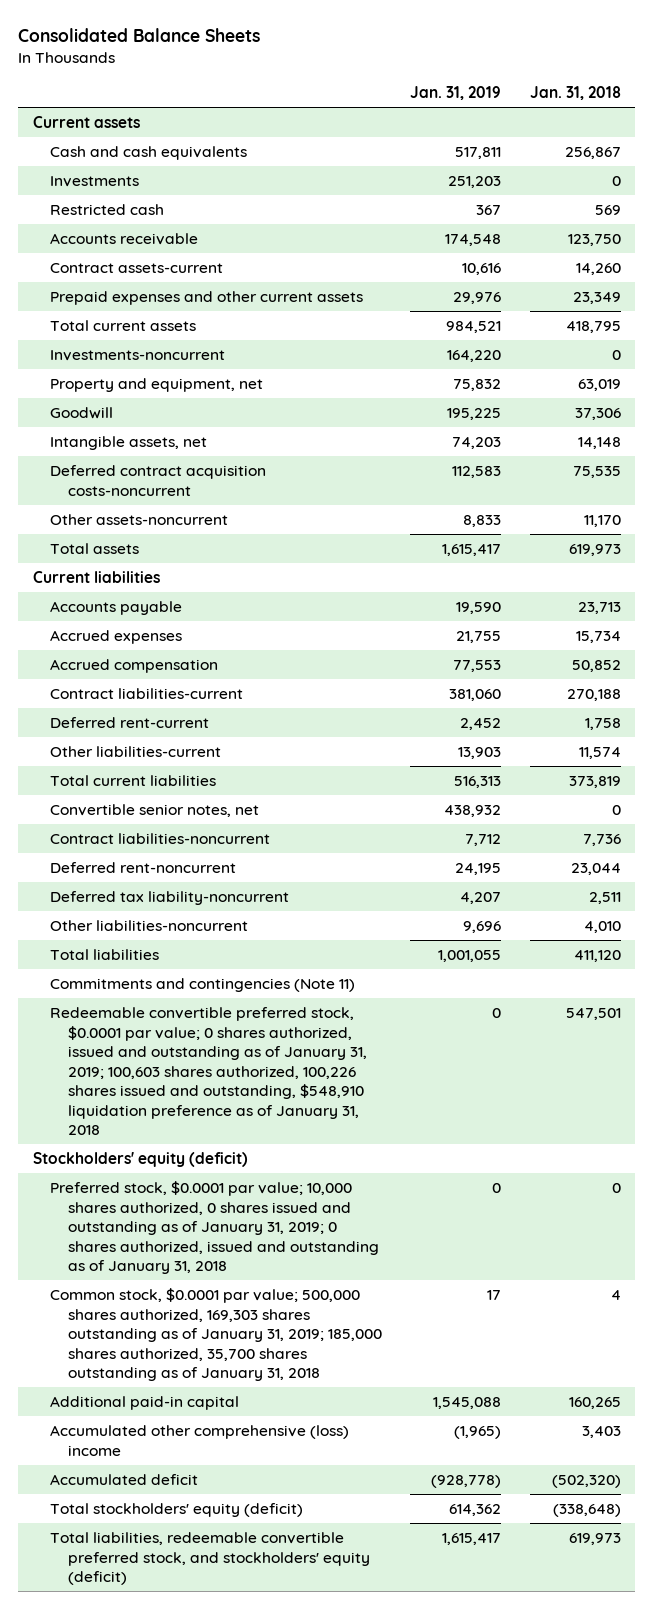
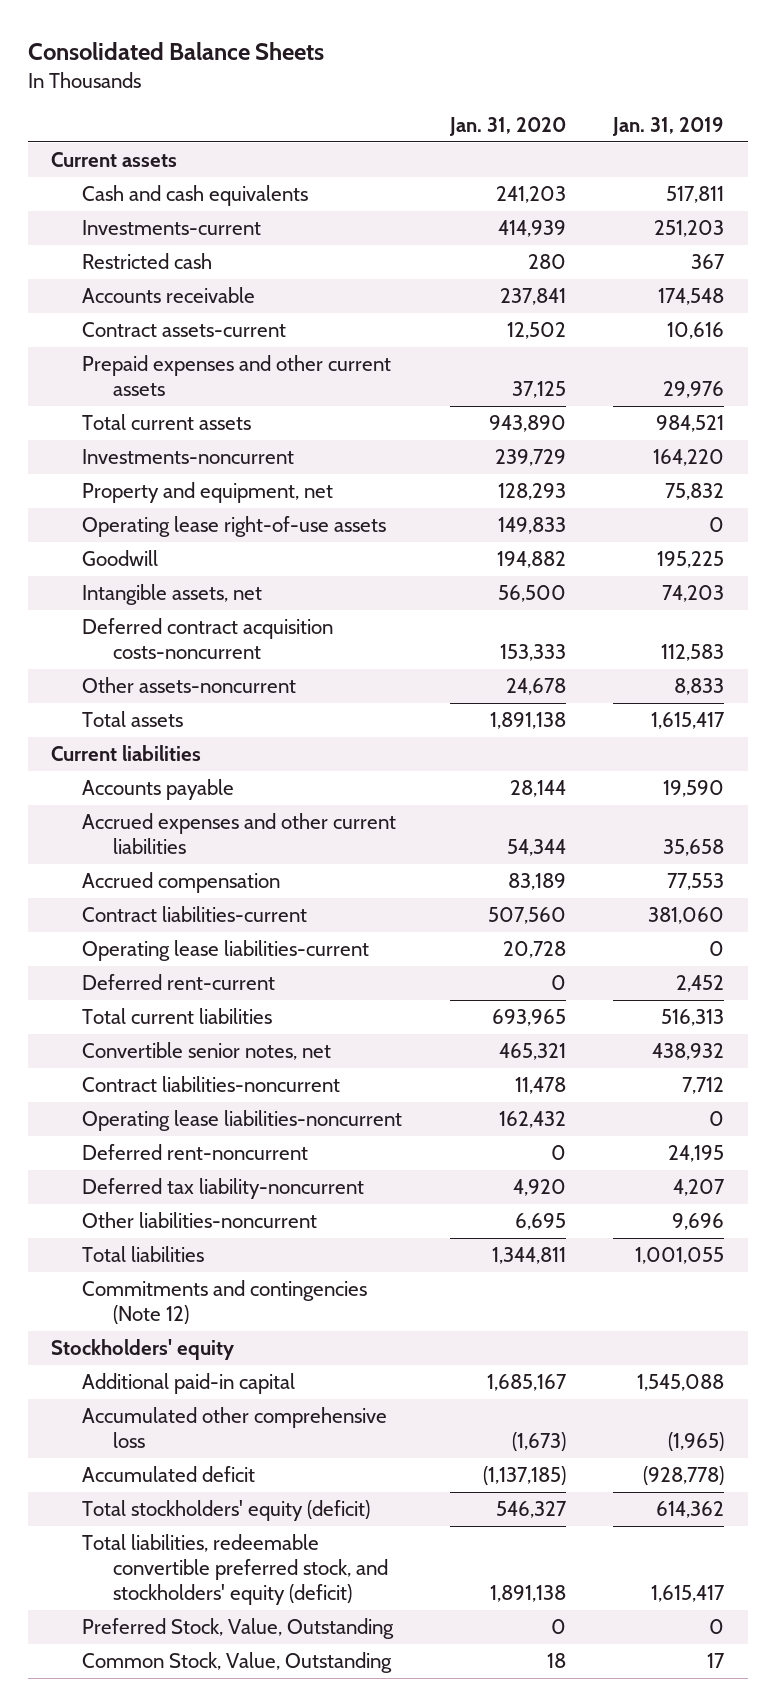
[529,86,621,101] Jan. 31, 2018 -> none
none -> [448,117,566,137] Jan. 31, 2020
[50,176,140,188] Investments -> [82,220,262,236] Investments-current
none -> [82,516,387,538] Operating lease right-of-use assets
[50,630,183,645] Accrued expenses -> none
none -> [82,813,397,855] Accrued expenses and other current liabilities
none -> [82,940,370,962] Operating lease liabilities-current
[50,746,222,758] Other liabilities-current -> none
none -> [82,1110,403,1132] Operating lease liabilities-noncurrent
[50,1007,367,1136] Redeemable convertible preferred stock, $0.0001 par value; 0 shares authorized, issued and outstanding as of January 31, 2019; 100,603 shares authorized, 100,226 shares issued and outstanding, $548,910 liquidation preference as of January 31, 2018 -> none
[50,1181,379,1275] Preferred stock, $0.0001 par value; 10,000 shares authorized, 0 shares issued and outstanding as of January 31, 2019; 0 shares authorized, issued and outstanding as of January 31, 2018 -> none
[50,1288,382,1382] Common stock, $0.0001 par value; 500,000 shares authorized, 169,303 shares outstanding as of January 31, 2019; 185,000 shares authorized, 35,700 shares outstanding as of January 31, 2018 -> none
[50,978,356,993] Commitments and contingencies (Note 11) -> [82,1280,368,1325] Commitments and contingencies (Note 12)
[32,1152,248,1168] Stockholders' equity (deficit) -> [51,1339,235,1361] Stockholders' equity
[50,1425,350,1456] Accumulated other comprehensive (loss) income -> [82,1407,388,1449] Accumulated other comprehensive loss
none -> [82,1618,395,1640] Preferred Stock, Value, Outstanding
none -> [82,1652,393,1674] Common Stock, Value, Outstanding

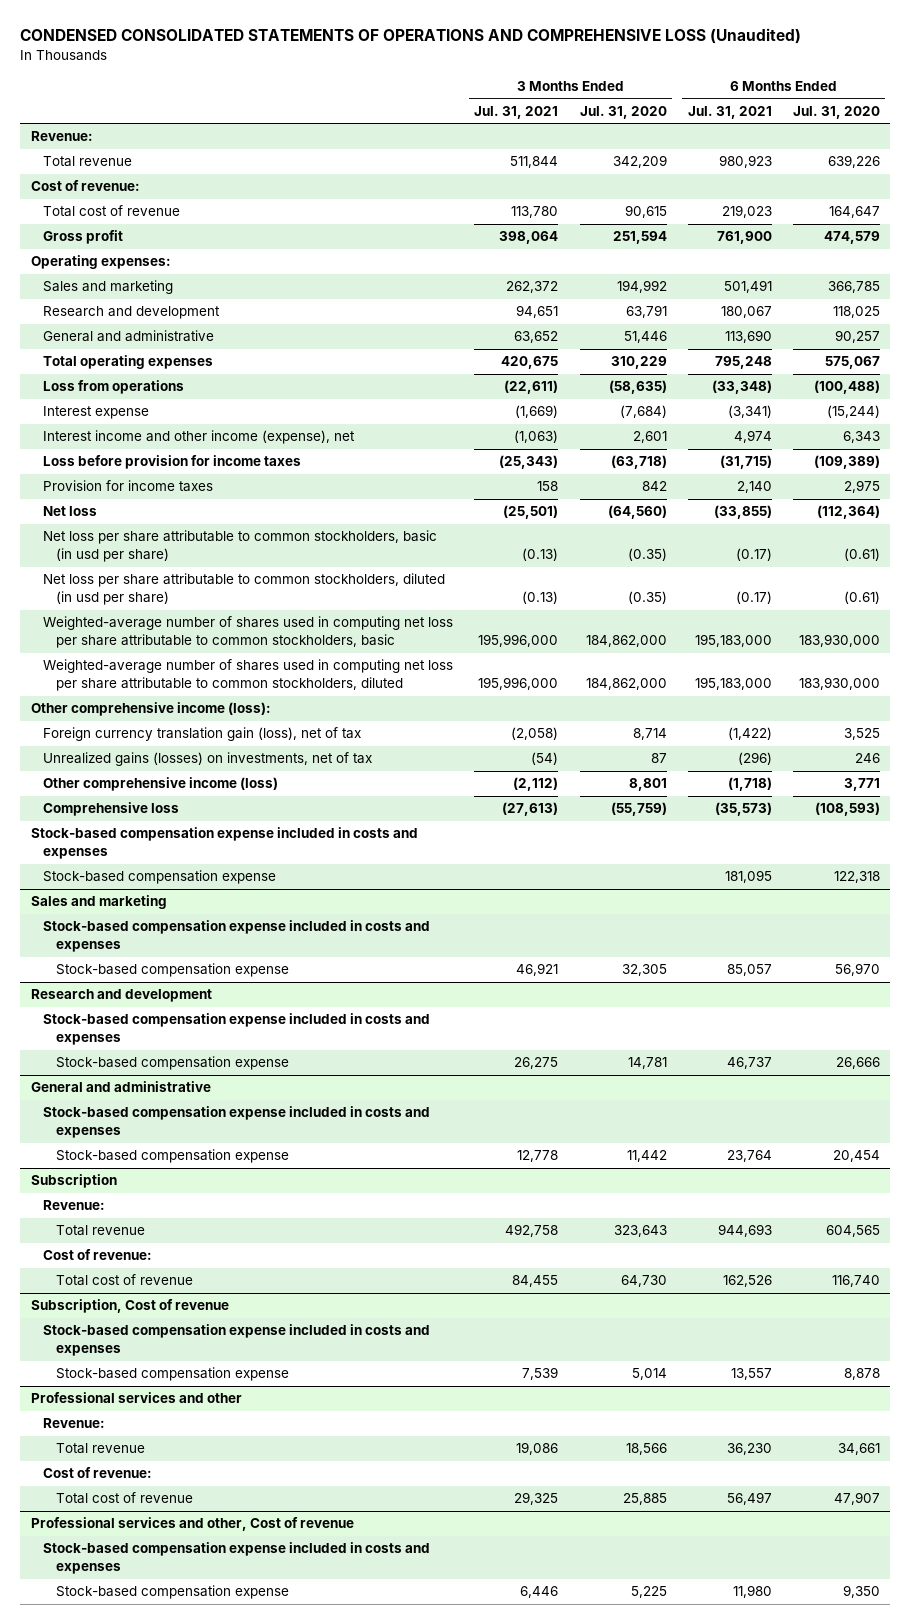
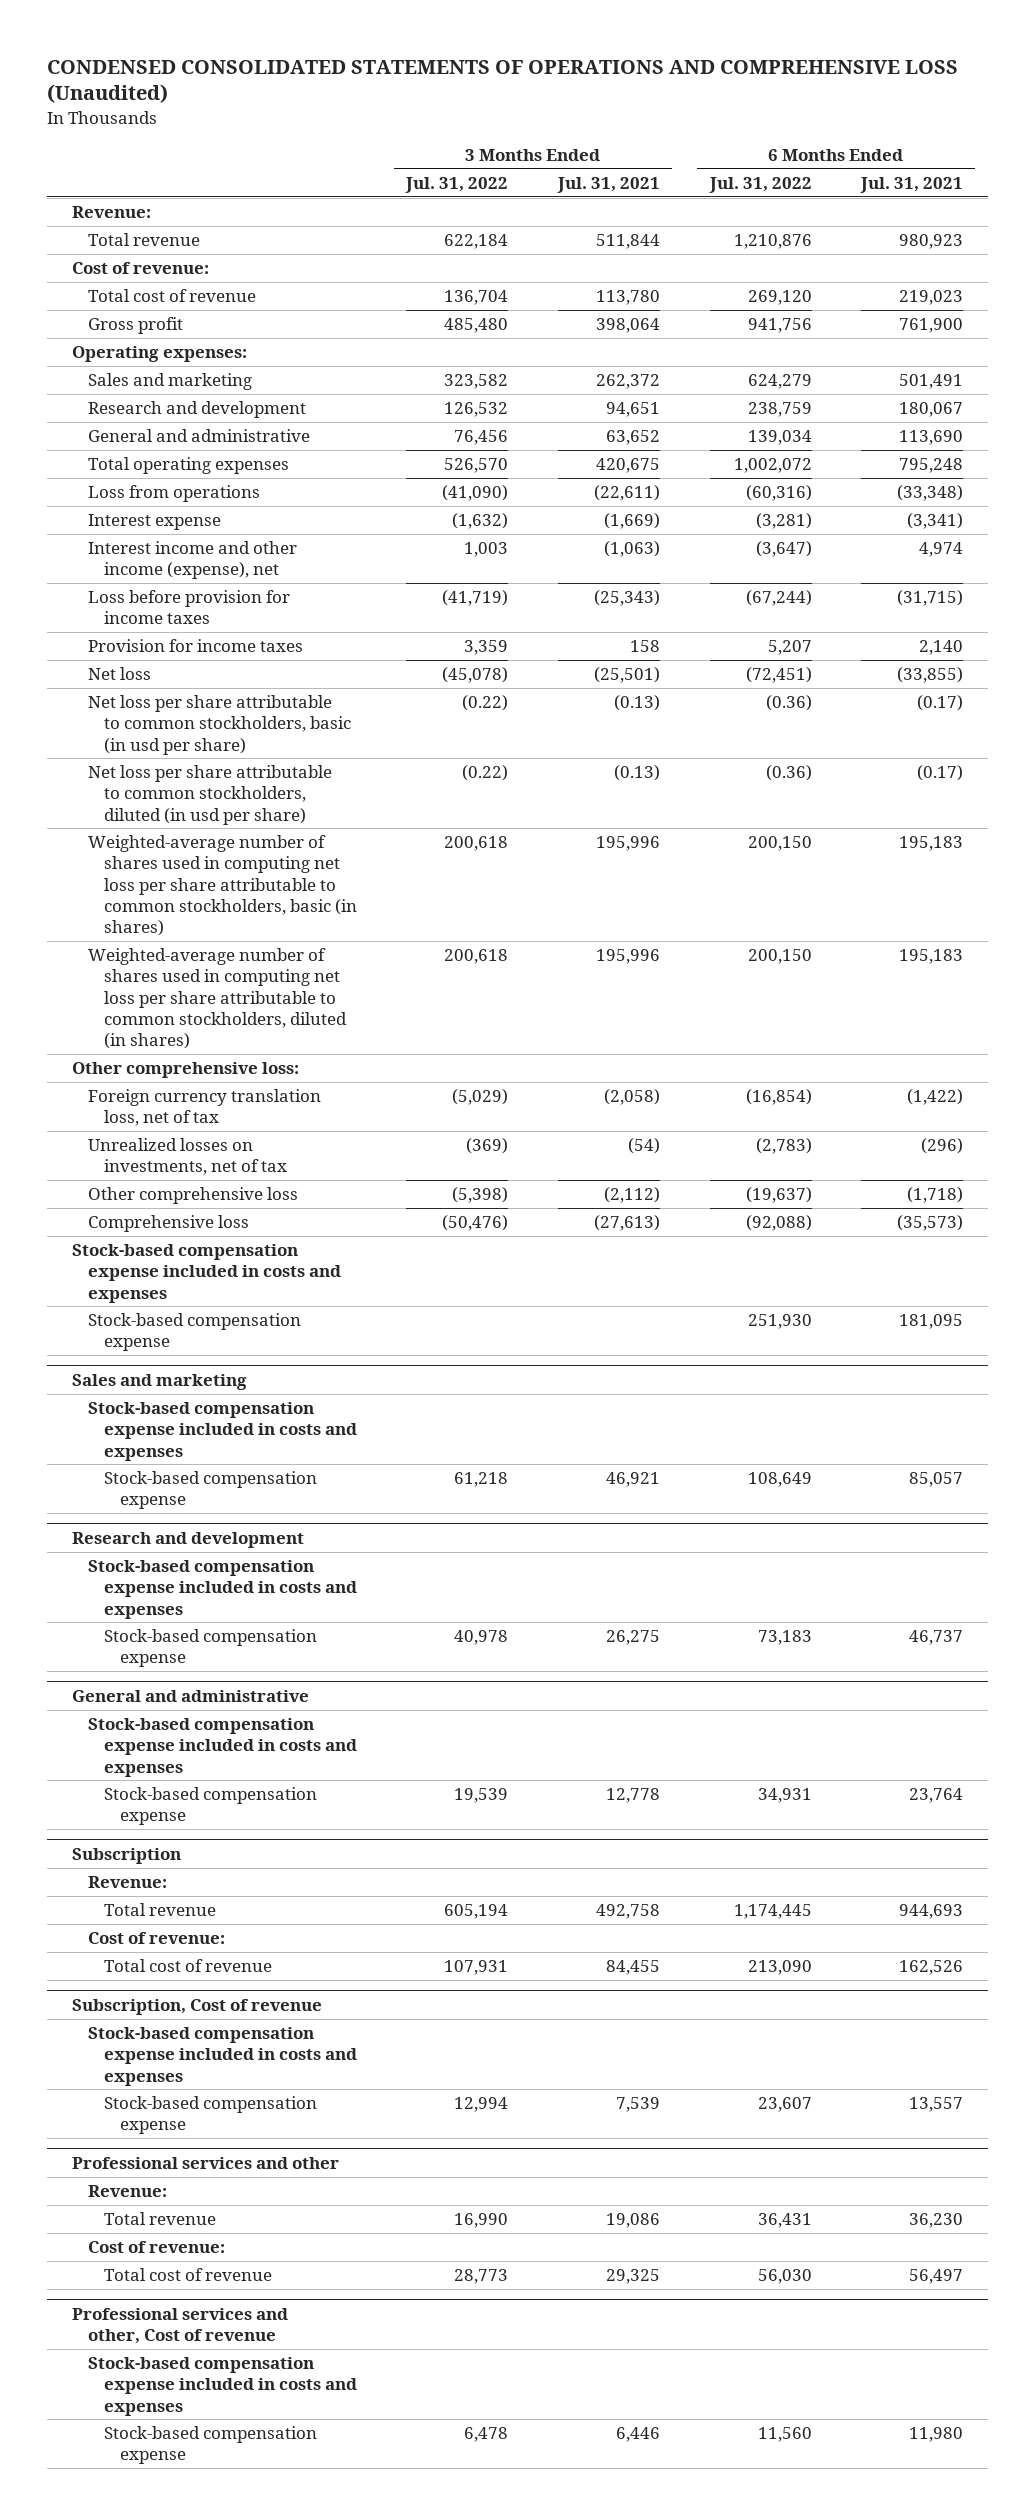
[579,105,667,119] Jul. 31, 2020 -> none
[792,105,880,119] Jul. 31, 2020 -> none
none -> [405,177,509,194] Jul. 31, 2022
none -> [708,177,812,194] Jul. 31, 2022
[43,616,454,648] Weighted-average number of shares used in computing net loss per share attributable to common stockholders, basic -> [87,835,357,937] Weighted-average number of shares used in computing net loss per share attributable to common stockholders, basic (in shares)
[478,633,559,647] 195,996,000 -> [595,836,660,852] 195,996
[694,633,772,647] 195,183,000 -> [899,836,964,852] 195,183
[43,659,454,691] Weighted-average number of shares used in computing net loss per share attributable to common stockholders, diluted -> [87,948,347,1050] Weighted-average number of shares used in computing net loss per share attributable to common stockholders, diluted (in shares)
[478,676,559,690] 195,996,000 -> [595,949,660,965] 195,996
[694,676,772,690] 195,183,000 -> [899,949,964,965] 195,183
[30,702,271,717] Other comprehensive income (loss): -> [71,1062,299,1079] Other comprehensive loss:
[43,727,362,742] Foreign currency translation gain (loss), net of tax -> [87,1089,321,1127] Foreign currency translation loss, net of tax
[43,752,373,767] Unrealized gains (losses) on investments, net of tax -> [87,1138,287,1176] Unrealized losses on investments, net of tax
[43,777,279,792] Other comprehensive income (loss) -> [87,1187,298,1205] Other comprehensive loss

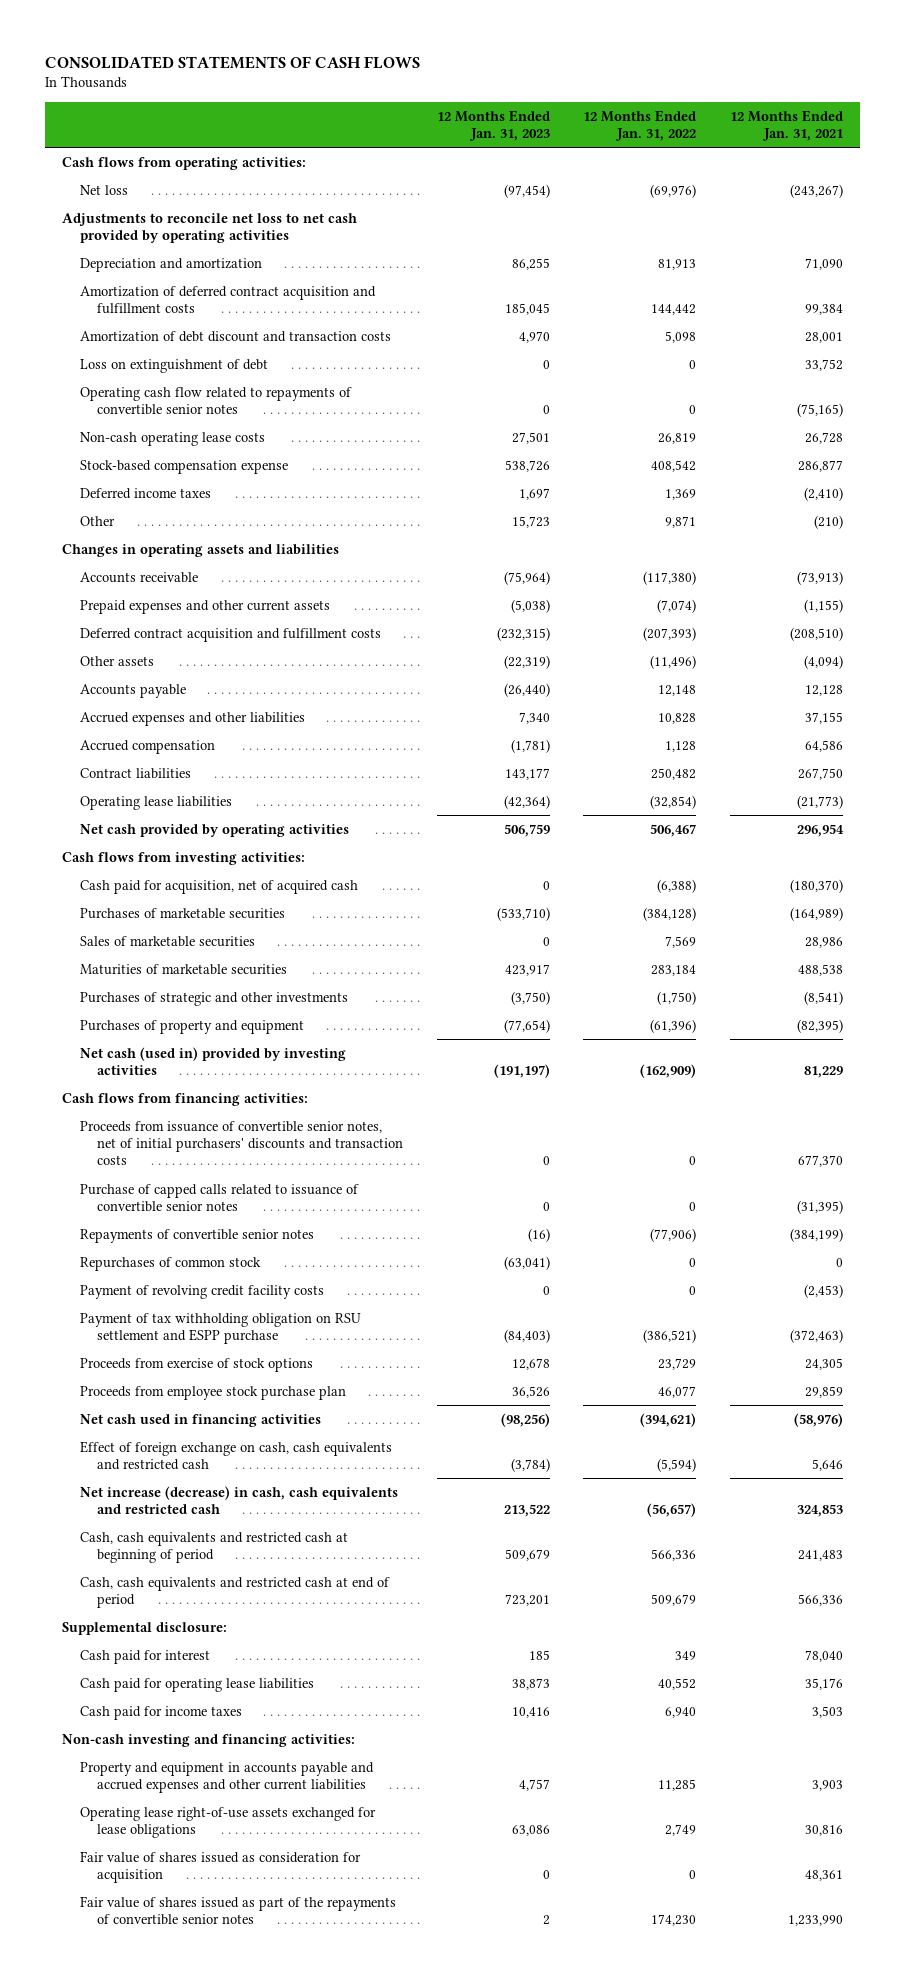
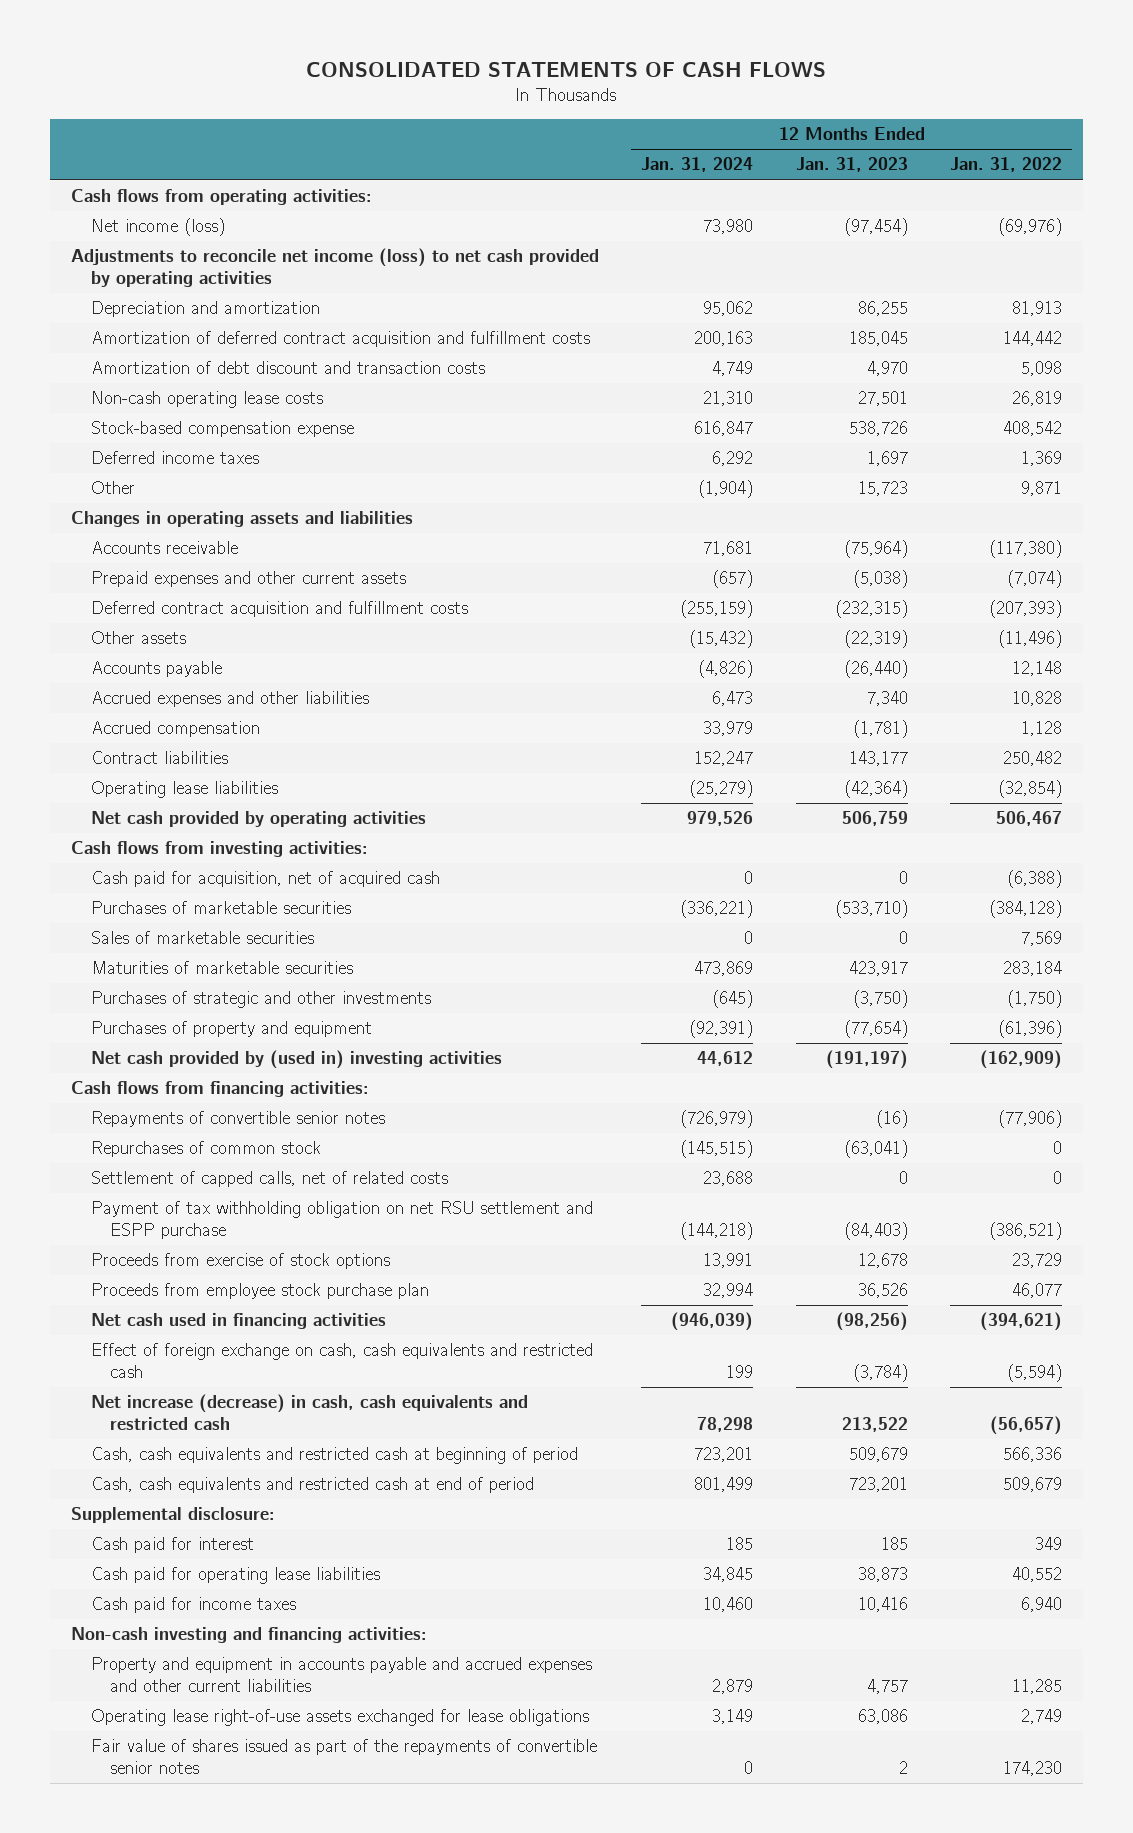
[729,109,843,141] 12 Months Ended Jan. 31, 2021 -> none
none -> [641,157,754,173] Jan. 31, 2024
[79,184,128,195] Net loss -> [90,218,225,237] Net income (loss)
[62,212,358,244] Adjustments to reconcile net loss to net cash provided by operating activities -> [70,248,599,288] Adjustments to reconcile net income (loss) to net cash provided by operating activities
[79,358,268,373] Loss on extinguishment of debt -> none
[79,386,352,416] Operating cash flow related to repayments of convertible senior notes -> none
[79,1046,346,1076] Net cash (used in) provided by investing activities -> [90,1050,502,1070] Net cash provided by (used in) investing activities
[79,1120,404,1166] Proceeds from issuance of convertible senior notes, net of initial purchasers' discounts and transaction costs -> none
[79,1183,359,1213] Purchase of capped calls related to issuance of convertible senior notes -> none
[79,1284,324,1299] Payment of revolving credit facility costs -> none
none -> [90,1171,448,1188] Settlement of capped calls, net of related costs
[79,1312,361,1345] Payment of tax withholding obligation on RSU settlement and ESPP purchase -> [90,1201,593,1240] Payment of tax withholding obligation on net RSU settlement and ESPP purchase
[79,1850,361,1884] Fair value of shares issued as consideration for acquisition -> none

